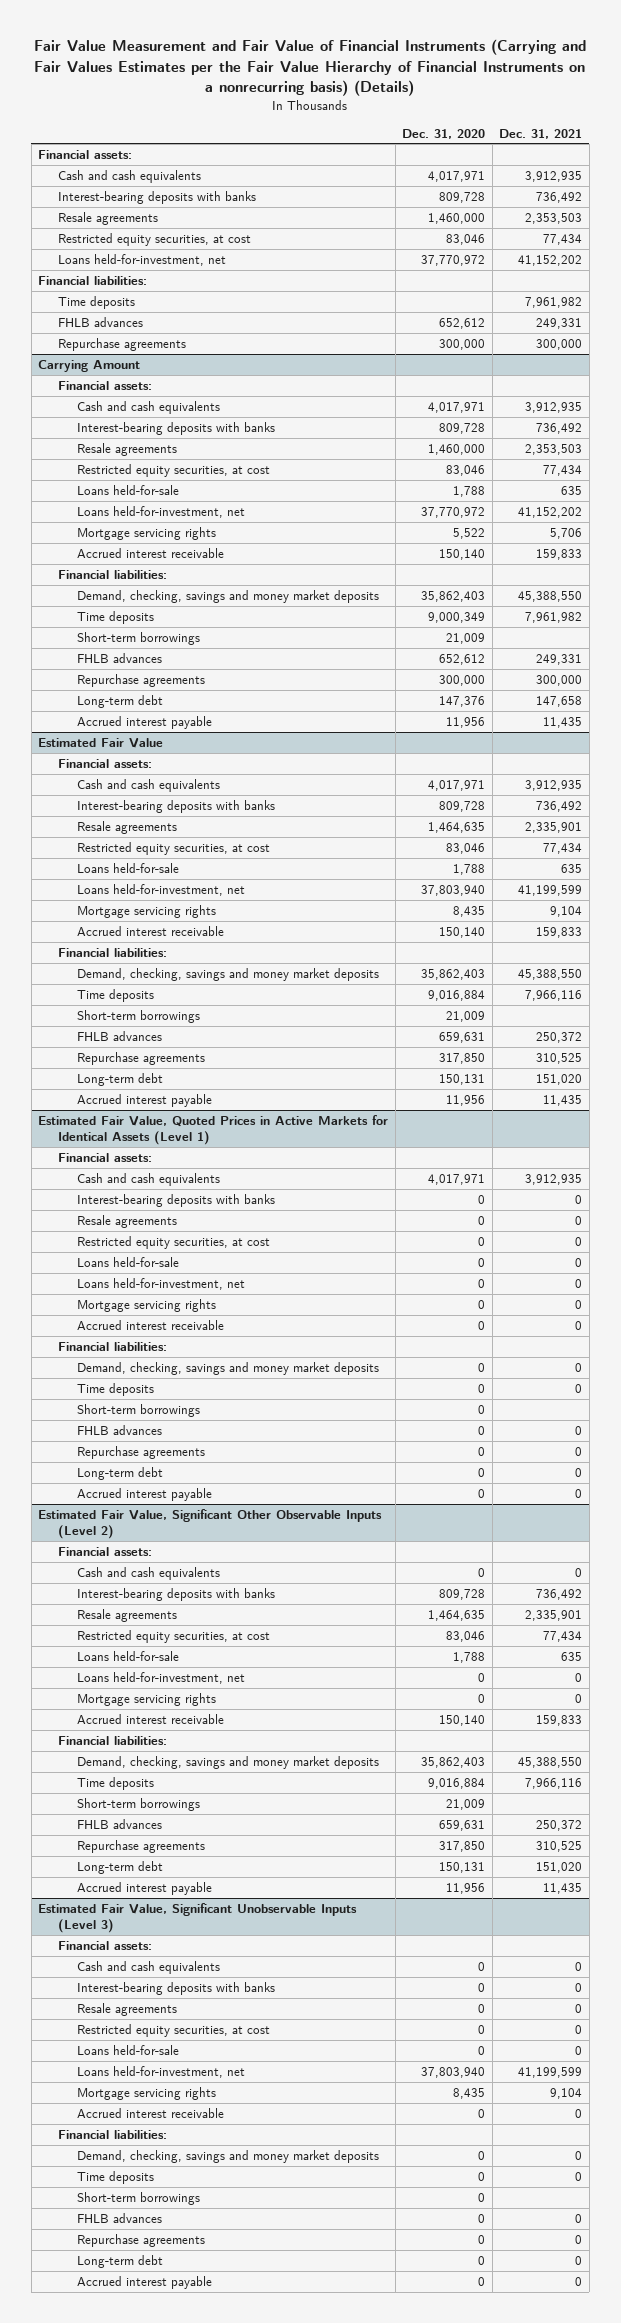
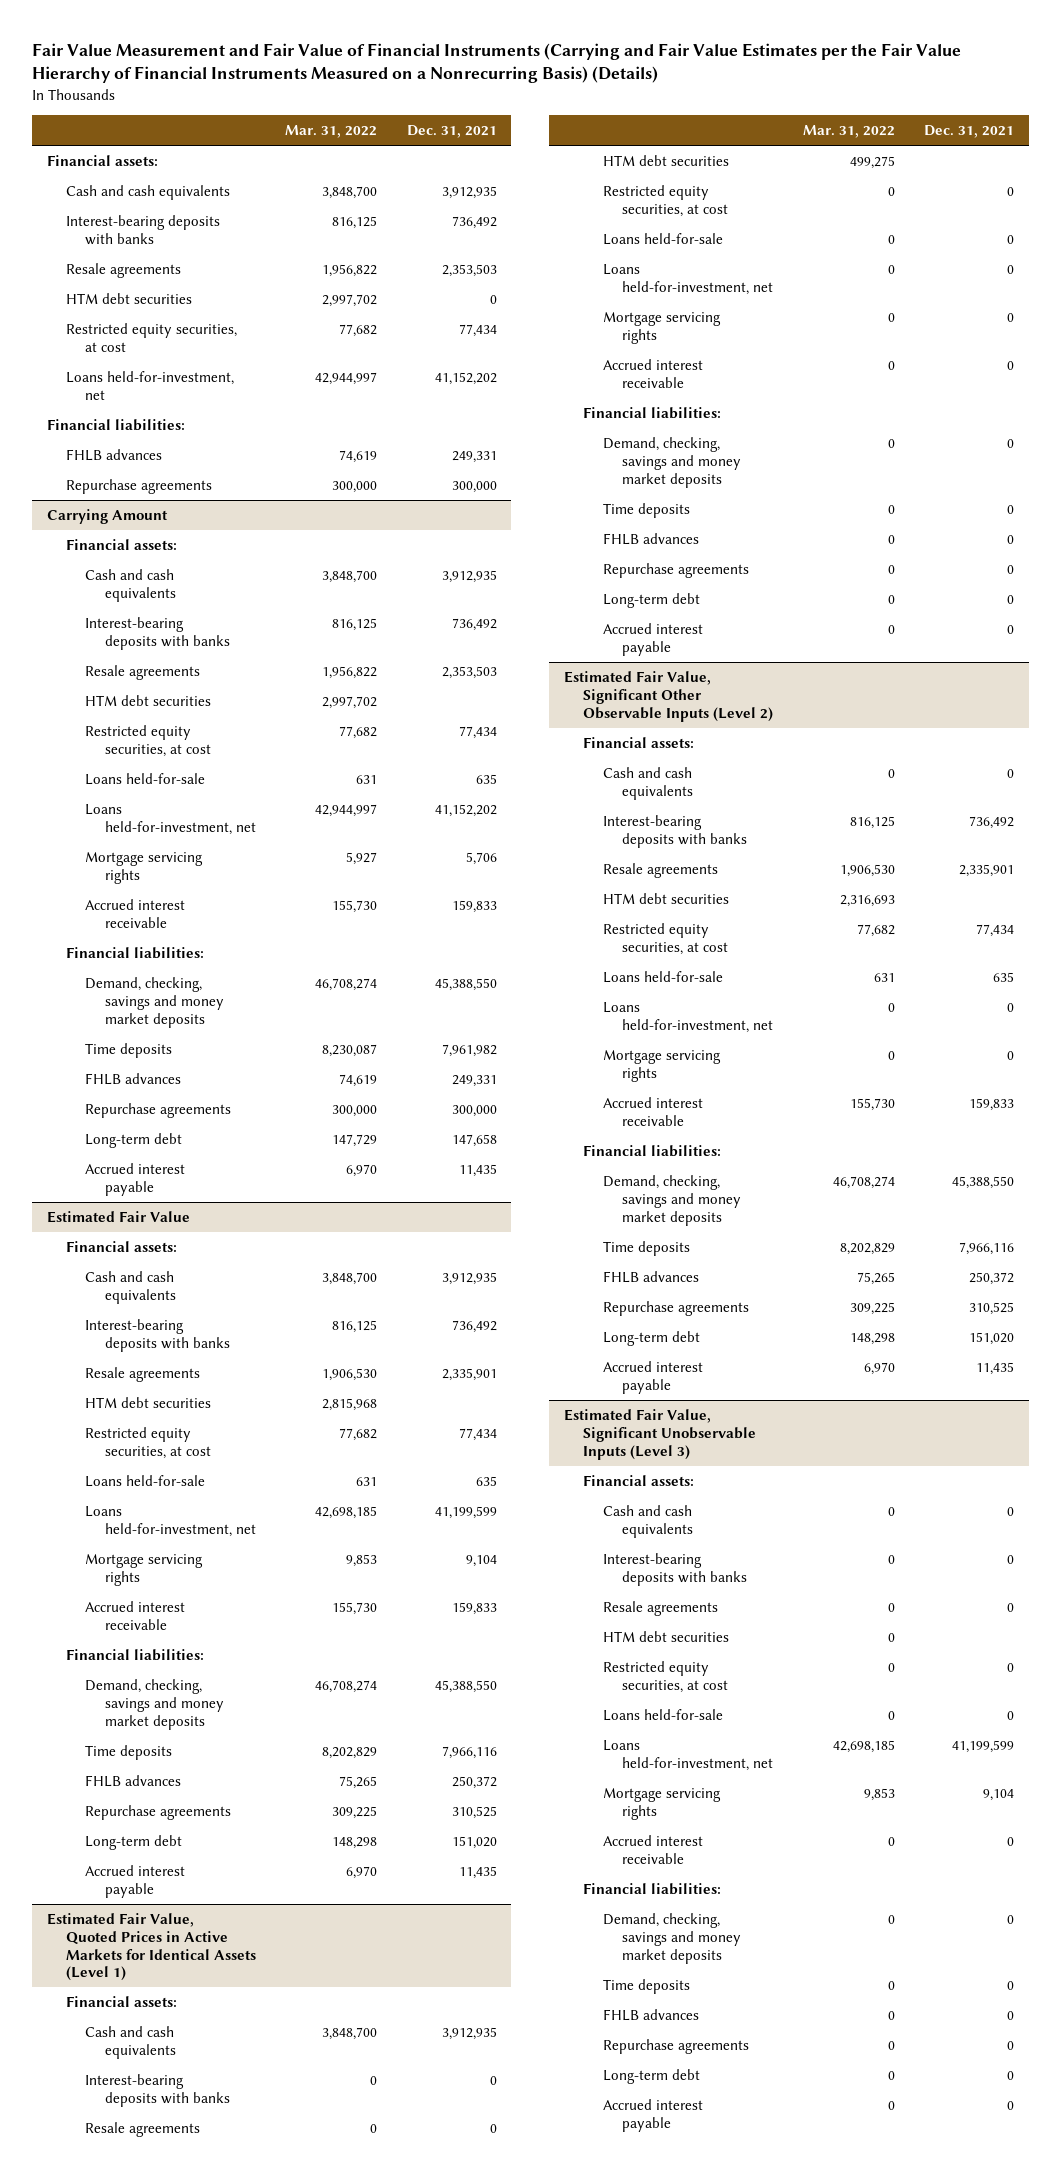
[34,39,587,96] Fair Value Measurement and Fair Value of Financial Instruments (Carrying and Fair Values Estimates per the Fair Value Hierarchy of Financial Instruments on a nonrecurring basis) (Details) -> [31,42,961,84] Fair Value Measurement and Fair Value of Financial Instruments (Carrying and Fair Value Estimates per the Fair Value Hierarchy of Financial Instruments Measured on a Nonrecurring Basis) (Details)
[402,128,486,139] Dec. 31, 2020 -> none
none -> [285,125,378,139] Mar. 31, 2022
none -> [65,292,192,304] HTM debt securities
[57,295,135,309] Time deposits -> none
none -> [85,694,212,706] HTM debt securities
[77,631,201,645] Short-term borrowings -> none
none -> [85,1396,212,1408] HTM debt securities
[77,1009,201,1023] Short-term borrowings -> none
none -> [602,154,729,166] HTM debt securities
[77,1403,201,1417] Short-term borrowings -> none
none -> [602,892,729,904] HTM debt securities
[77,1797,201,1811] Short-term borrowings -> none
none -> [602,1630,729,1642] HTM debt securities
[77,2191,201,2205] Short-term borrowings -> none

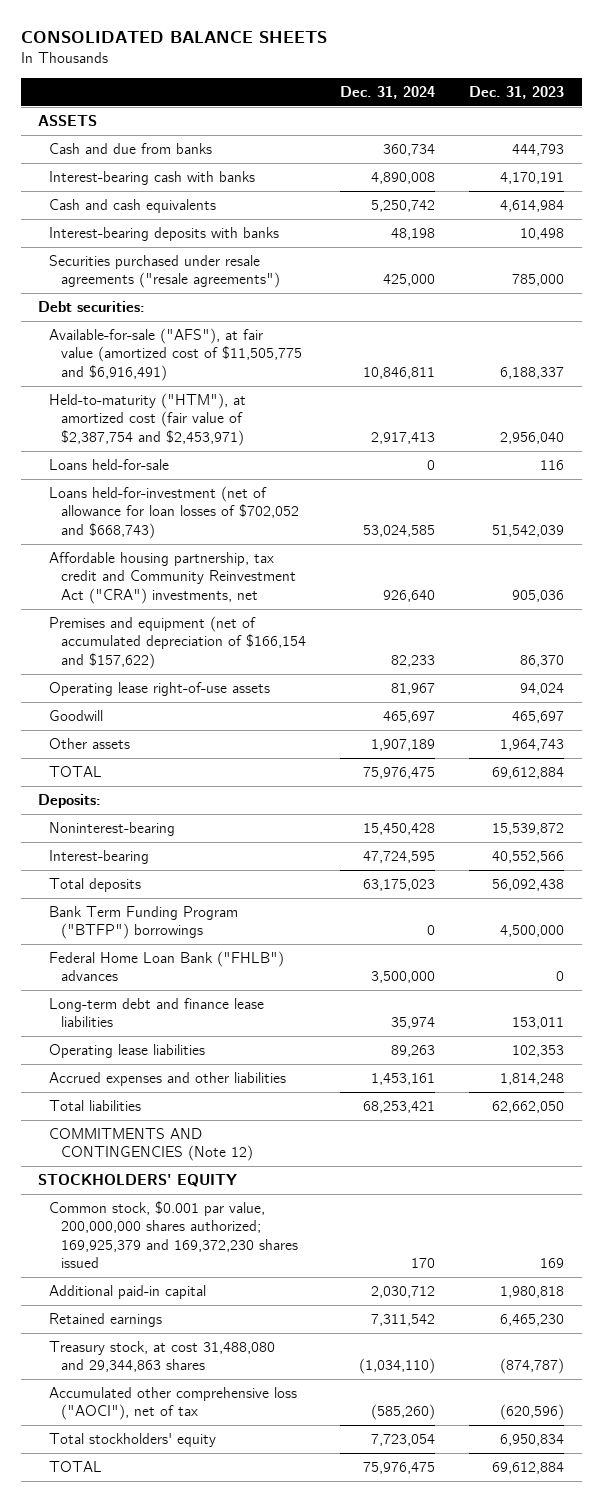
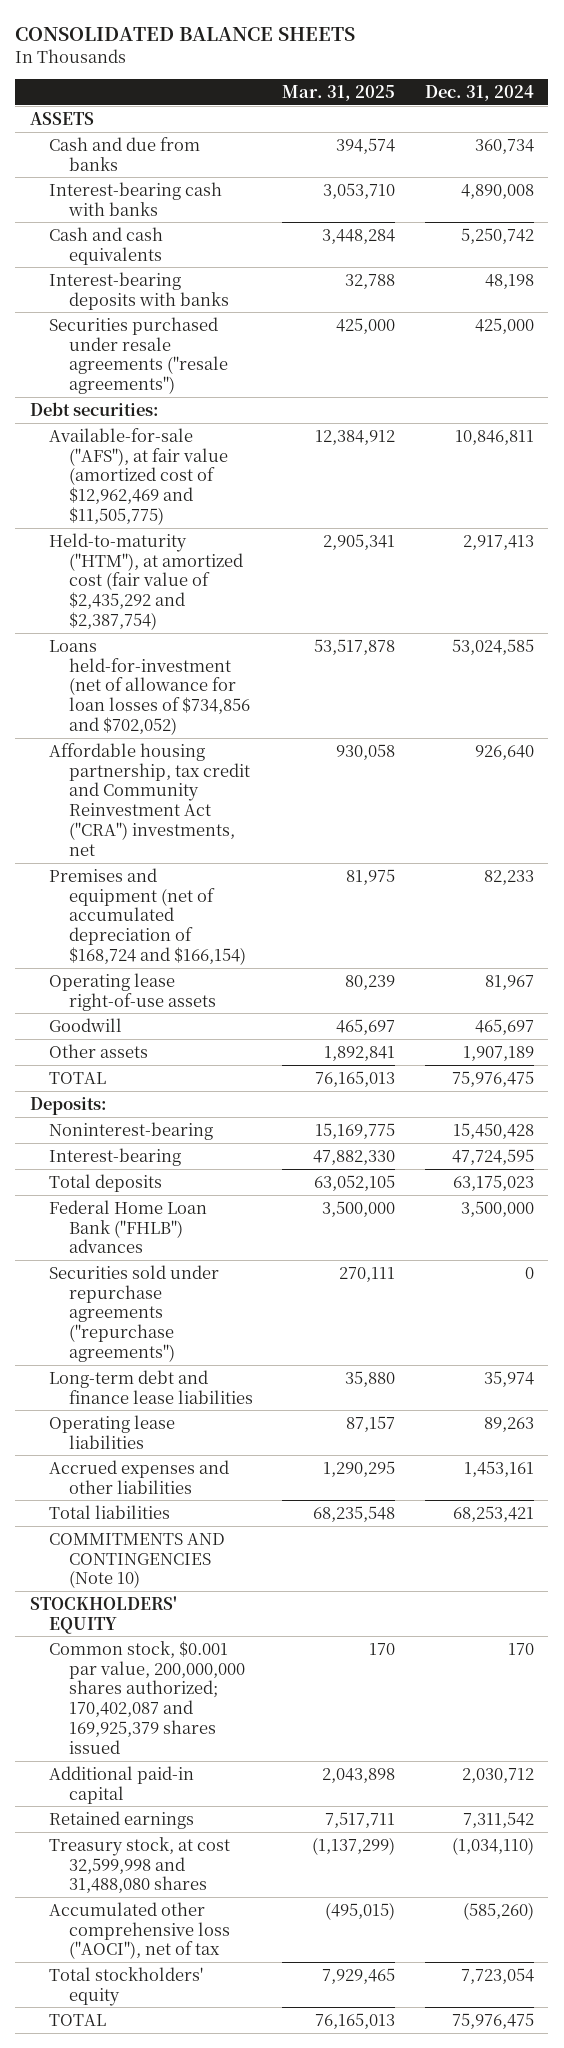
[469,85,565,99] Dec. 31, 2023 -> none
none -> [282,84,396,101] Mar. 31, 2025
[49,459,170,471] Loans held-for-sale -> none
[49,328,302,381] Available-for-sale ("AFS"), at fair value (amortized cost of $11,505,775 and $6,916,491) -> [49,427,228,526] Available-for-sale ("AFS"), at fair value (amortized cost of $12,962,469 and $11,505,775)
[49,393,247,446] Held-to-maturity ("HTM"), at amortized cost (fair value of $2,387,754 and $2,453,971) -> [49,532,243,631] Held-to-maturity ("HTM"), at amortized cost (fair value of $2,435,292 and $2,387,754)
[49,486,299,539] Loans held-for-investment (net of allowance for loan losses of $702,052 and $668,743) -> [49,639,250,736] Loans held-for-investment (net of allowance for loan losses of $734,856 and $702,052)
[49,616,306,669] Premises and equipment (net of accumulated depreciation of $166,154 and $157,622) -> [49,867,246,966] Premises and equipment (net of accumulated depreciation of $168,724 and $166,154)
[49,906,239,940] Bank Term Funding Program ("BTFP") borrowings -> none
none -> [49,1264,220,1363] Securities sold under repurchase agreements ("repurchase agreements")
[49,1128,253,1162] COMMITMENTS AND CONTINGENCIES (Note 12) -> [49,1532,226,1589] COMMITMENTS AND CONTINGENCIES (Note 10)
[49,1201,298,1268] Common stock, $0.001 par value, 200,000,000 shares authorized; 169,925,379 and 169,372,230 shares issued -> [49,1640,245,1755] Common stock, $0.001 par value, 200,000,000 shares authorized; 170,402,087 and 169,925,379 shares issued
[49,1341,276,1373] Treasury stock, at cost 31,488,080 and 29,344,863 shares -> [49,1836,231,1894] Treasury stock, at cost 32,599,998 and 31,488,080 shares

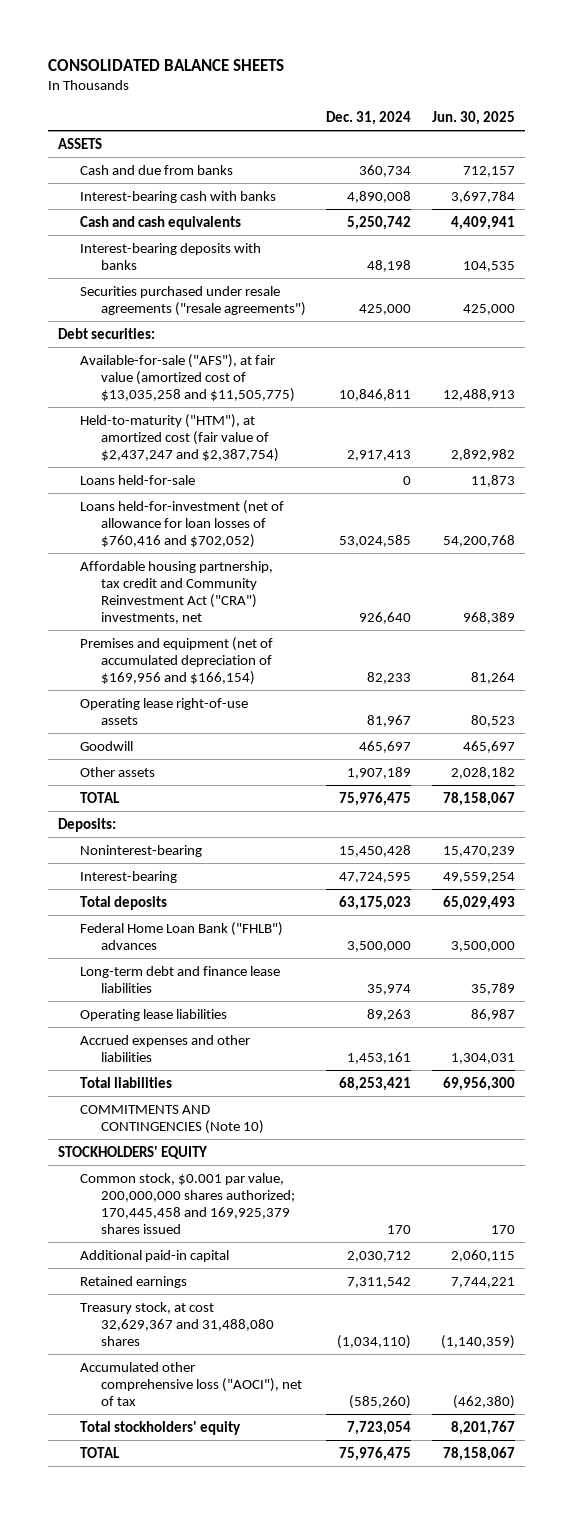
[282,84,396,101] Mar. 31, 2025 -> none
none -> [431,111,515,126] Jun. 30, 2025
[49,427,228,526] Available-for-sale ("AFS"), at fair value (amortized cost of $12,962,469 and $11,505,775) -> [79,353,295,402] Available-for-sale ("AFS"), at fair value (amortized cost of $13,035,258 and $11,505,775)
[49,532,243,631] Held-to-maturity ("HTM"), at amortized cost (fair value of $2,435,292 and $2,387,754) -> [79,413,279,462] Held-to-maturity ("HTM"), at amortized cost (fair value of $2,437,247 and $2,387,754)
none -> [79,474,195,485] Loans held-for-sale
[49,639,250,736] Loans held-for-investment (net of allowance for loan losses of $734,856 and $702,052) -> [79,499,284,548] Loans held-for-investment (net of allowance for loan losses of $760,416 and $702,052)
[49,867,246,966] Premises and equipment (net of accumulated depreciation of $168,724 and $166,154) -> [79,636,273,685] Premises and equipment (net of accumulated depreciation of $169,956 and $166,154)
[49,1264,220,1363] Securities sold under repurchase agreements ("repurchase agreements") -> none
[49,1640,245,1755] Common stock, $0.001 par value, 200,000,000 shares authorized; 170,402,087 and 169,925,379 shares issued -> [79,1172,295,1234] Common stock, $0.001 par value, 200,000,000 shares authorized; 170,445,458 and 169,925,379 shares issued
[49,1836,231,1894] Treasury stock, at cost 32,599,998 and 31,488,080 shares -> [79,1301,274,1346] Treasury stock, at cost 32,629,367 and 31,488,080 shares

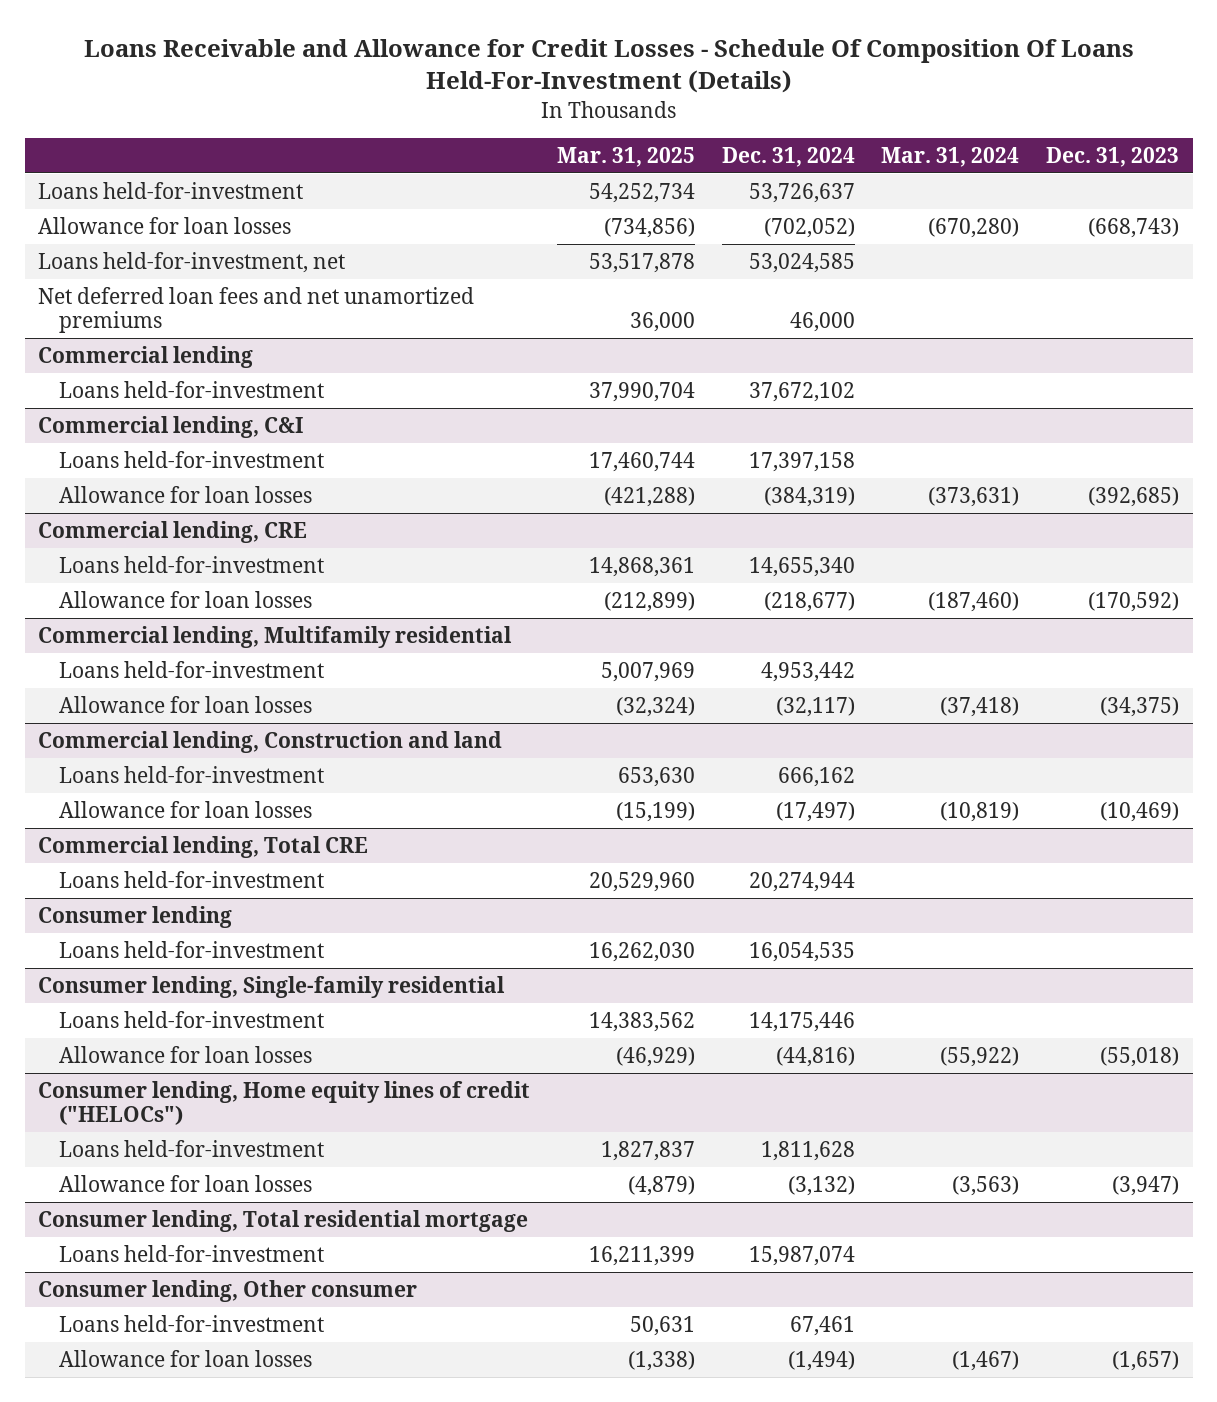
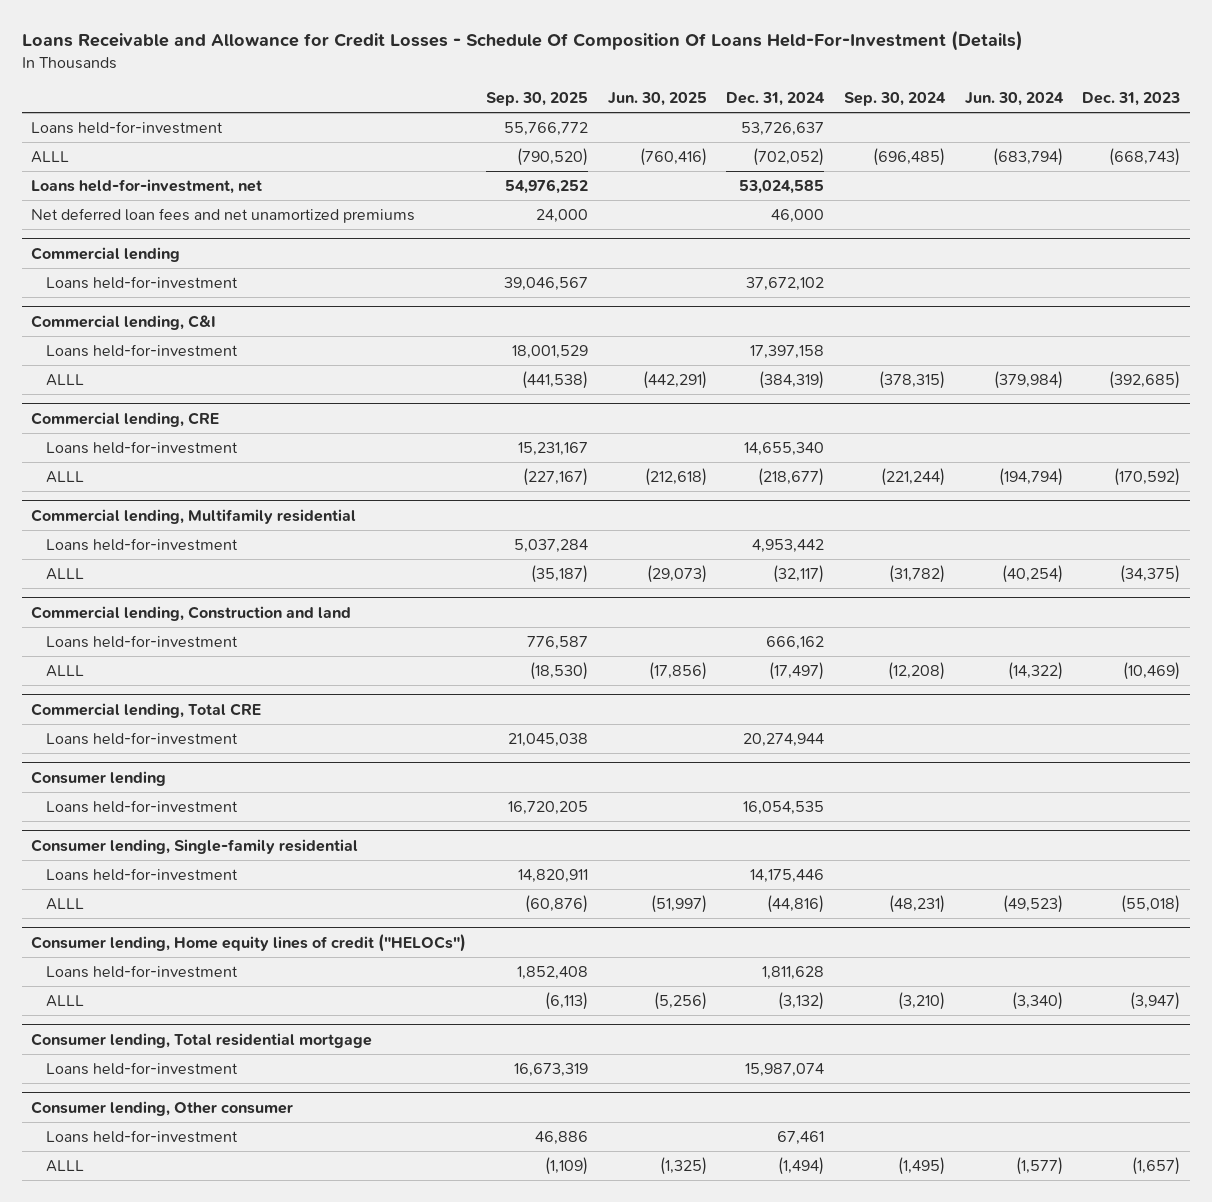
[556,147,695,168] Mar. 31, 2025 -> none
[881,147,1020,168] Mar. 31, 2024 -> none
none -> [486,92,589,107] Sep. 30, 2025
none -> [607,92,707,107] Jun. 30, 2025
none -> [843,92,946,107] Sep. 30, 2024
none -> [964,92,1064,107] Jun. 30, 2024
[38,216,292,234] Allowance for loan losses -> [31,150,70,163] ALLL
[58,485,312,503] Allowance for loan losses -> [45,373,84,386] ALLL
[58,590,312,608] Allowance for loan losses -> [45,470,84,483] ALLL
[58,695,312,713] Allowance for loan losses -> [45,567,84,580] ALLL
[58,800,312,818] Allowance for loan losses -> [45,664,84,677] ALLL
[58,1045,312,1063] Allowance for loan losses -> [45,897,84,910] ALLL
[58,1174,312,1192] Allowance for loan losses -> [45,994,84,1007] ALLL
[58,1349,312,1367] Allowance for loan losses -> [45,1159,84,1172] ALLL

